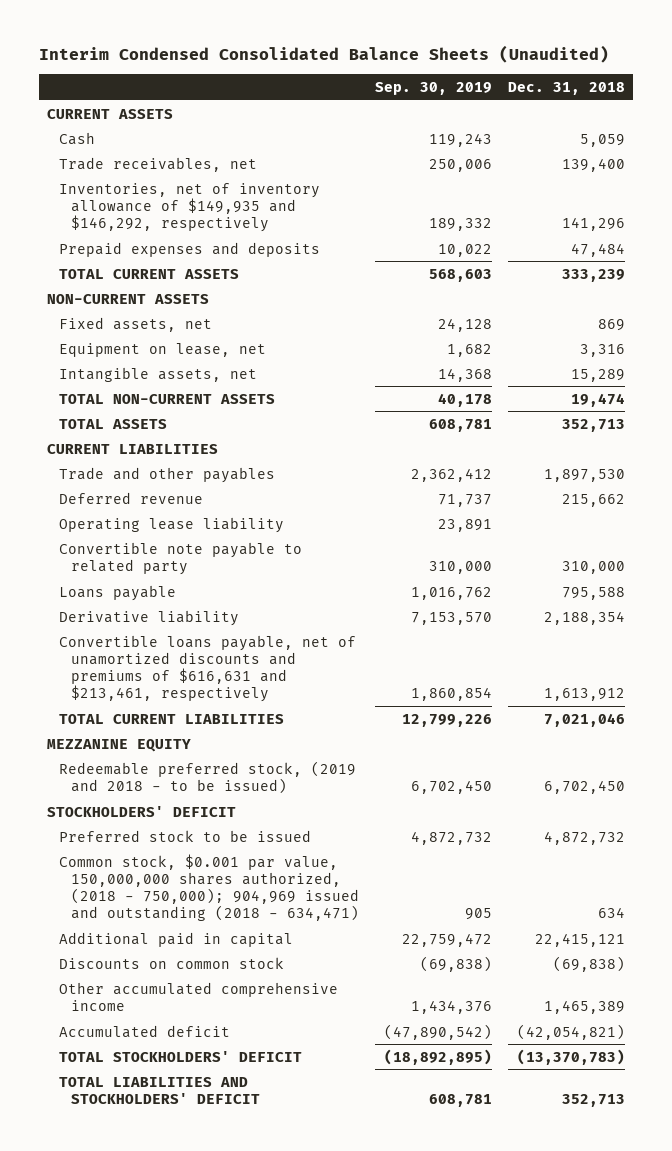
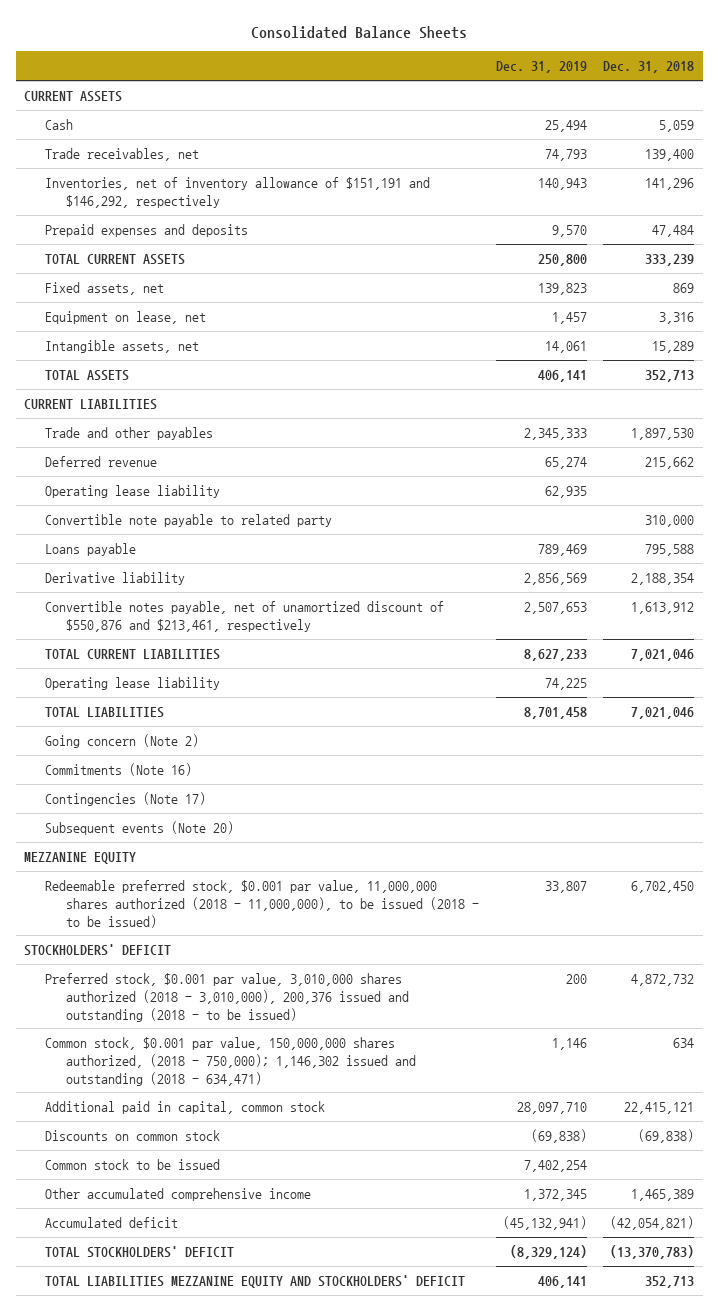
[38,45,609,64] Interim Condensed Consolidated Balance Sheets (Unaudited) -> [251,26,468,40] Consolidated Balance Sheets
[375,81,493,95] Sep. 30, 2019 -> none
none -> [495,61,587,74] Dec. 31, 2019
[59,182,321,233] Inventories, net of inventory allowance of $149,935 and $146,292, respectively -> [44,176,430,208] Inventories, net of inventory allowance of $151,191 and $146,292, respectively
[46,293,209,304] NON-CURRENT ASSETS -> none
[59,393,276,404] TOTAL NON-CURRENT ASSETS -> none
[59,634,357,703] Convertible loans payable, net of unamortized discounts and premiums of $616,631 and $213,461, respectively -> [44,600,444,632] Convertible notes payable, net of unamortized discount of $550,876 and $213,461, respectively
none -> [44,676,220,690] Operating lease liability
none -> [44,706,164,718] TOTAL LIABILITIES
none -> [44,733,199,748] Going concern (Note 2)
none -> [44,762,192,776] Commitments (Note 16)
none -> [44,791,206,806] Contingencies (Note 17)
none -> [44,820,234,835] Subsequent events (Note 20)
[59,760,357,794] Redeemable preferred stock, (2019 and 2018 - to be issued) -> [44,879,479,928] Redeemable preferred stock, $0.001 par value, 11,000,000 shares authorized (2018 - 11,000,000), to be issued (2018 - to be issued)
[59,829,312,842] Preferred stock to be issued -> [44,972,409,1022] Preferred stock, $0.001 par value, 3,010,000 shares authorized (2018 - 3,010,000), 200,376 issued and outstanding (2018 - to be issued)
[59,853,360,922] Common stock, $0.001 par value, 150,000,000 shares authorized, (2018 - 750,000); 904,969 issued and outstanding (2018 - 634,471) -> [44,1036,416,1086] Common stock, $0.001 par value, 150,000,000 shares authorized, (2018 - 750,000); 1,146,302 issued and outstanding (2018 - 634,471)
[59,931,294,947] Additional paid in capital -> [44,1100,325,1114] Additional paid in capital, common stock
none -> [44,1158,220,1170] Common stock to be issued
[59,1076,261,1104] TOTAL LIABILITIES AND STOCKHOLDERS' DEFICIT -> [44,1274,465,1288] TOTAL LIABILITIES MEZZANINE EQUITY AND STOCKHOLDERS' DEFICIT

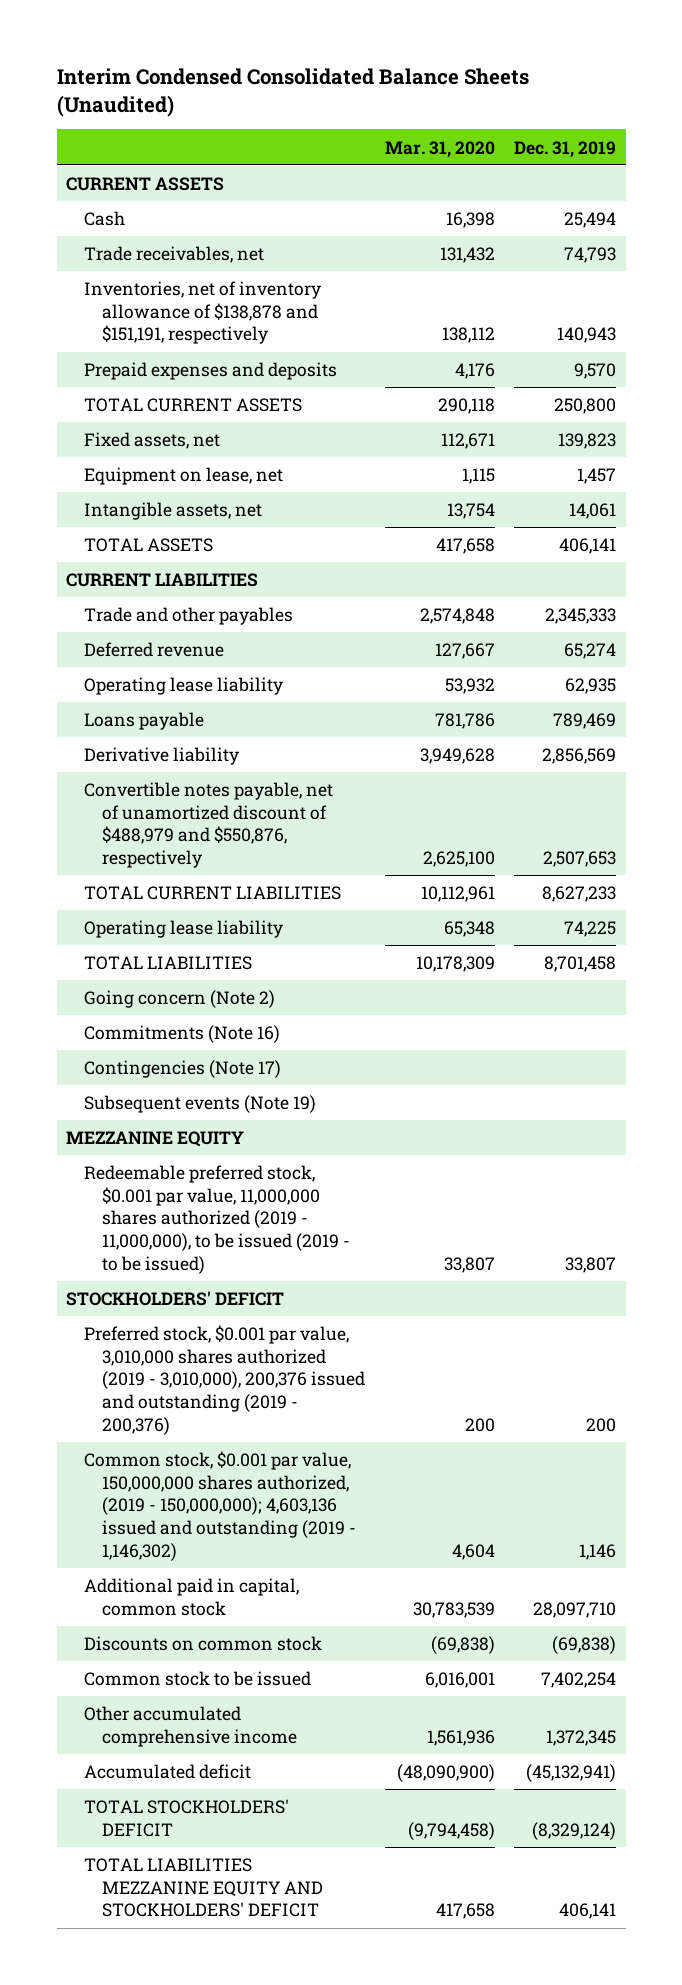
[251,26,468,40] Consolidated Balance Sheets -> [56,68,529,117] Interim Condensed Consolidated Balance Sheets (Unaudited)
[603,61,695,74] Dec. 31, 2018 -> none
none -> [384,140,495,158] Mar. 31, 2020
[44,176,430,208] Inventories, net of inventory allowance of $151,191 and $146,292, respectively -> [84,281,322,345] Inventories, net of inventory allowance of $138,878 and $151,191, respectively
[44,513,332,527] Convertible note payable to related party -> none
[44,600,444,632] Convertible notes payable, net of unamortized discount of $550,876 and $213,461, respectively -> [84,782,334,869] Convertible notes payable, net of unamortized discount of $488,979 and $550,876, respectively
[44,820,234,835] Subsequent events (Note 20) -> [84,1095,317,1114] Subsequent events (Note 19)
[44,879,479,928] Redeemable preferred stock, $0.001 par value, 11,000,000 shares authorized (2018 - 11,000,000), to be issued (2018 - to be issued) -> [84,1165,351,1274] Redeemable preferred stock, $0.001 par value, 11,000,000 shares authorized (2019 - 11,000,000), to be issued (2019 - to be issued)
[44,972,409,1022] Preferred stock, $0.001 par value, 3,010,000 shares authorized (2018 - 3,010,000), 200,376 issued and outstanding (2018 - to be issued) -> [84,1325,366,1435] Preferred stock, $0.001 par value, 3,010,000 shares authorized (2019 - 3,010,000), 200,376 issued and outstanding (2019 - 200,376)
[44,1036,416,1086] Common stock, $0.001 par value, 150,000,000 shares authorized, (2018 - 750,000); 1,146,302 issued and outstanding (2018 - 634,471) -> [84,1451,357,1561] Common stock, $0.001 par value, 150,000,000 shares authorized, (2019 - 150,000,000); 4,603,136 issued and outstanding (2019 - 1,146,302)

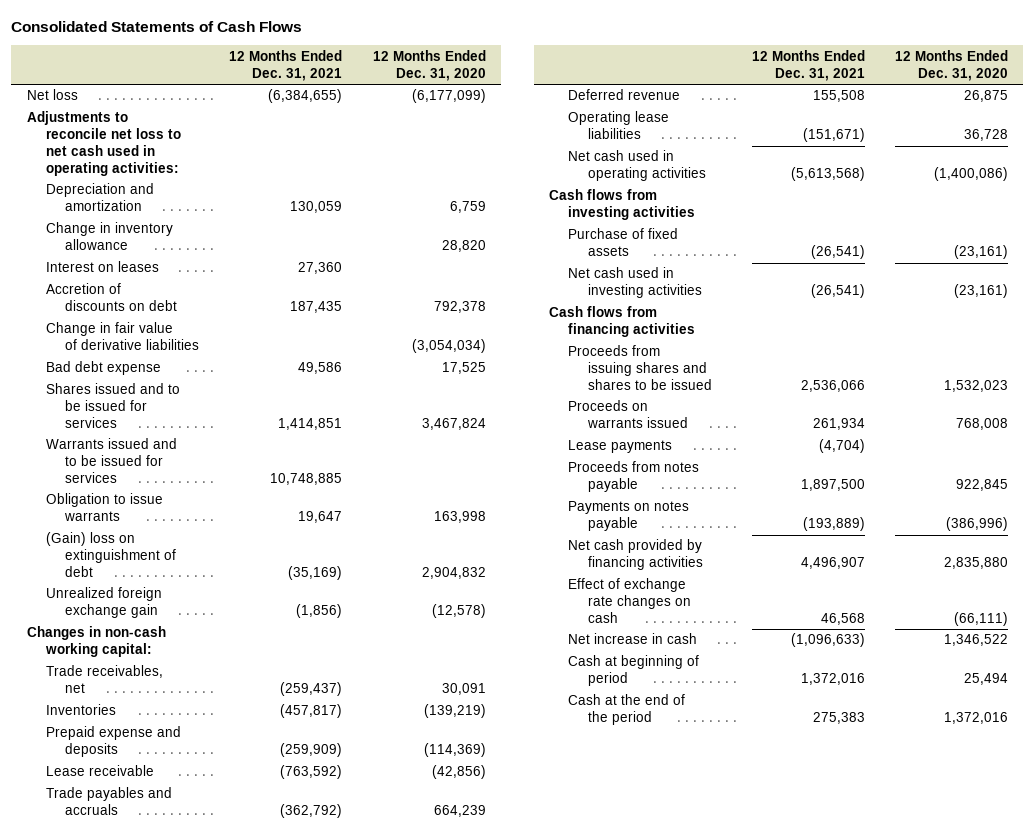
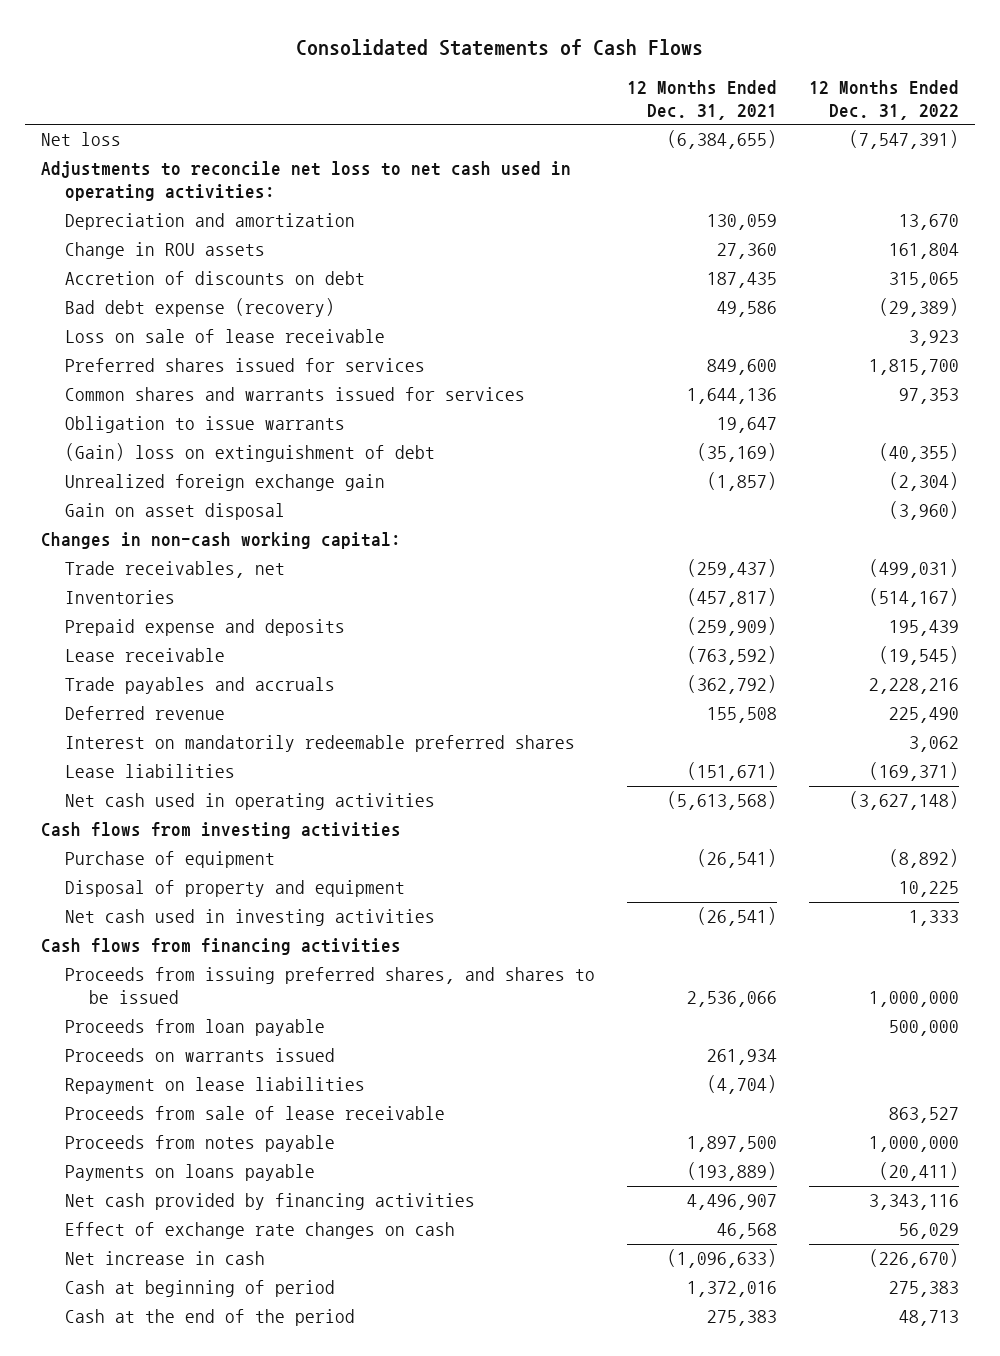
[372,49,486,81] 12 Months Ended Dec. 31, 2020 -> none
none -> [808,80,959,120] 12 Months Ended Dec. 31, 2022
[45,222,173,251] Change in inventory allowance -> none
[45,261,159,273] Interest on leases -> [64,242,265,260] Change in ROU assets
[45,322,199,351] Change in fair value of derivative liabilities -> none
[45,438,177,484] Warrants issued and to be issued for services -> none
[45,361,161,376] Bad debt expense -> [64,298,335,318] Bad debt expense (recovery)
none -> [64,329,385,344] Loss on sale of lease receivable
none -> [64,358,425,373] Preferred shares issued for services
[45,383,180,429] Shares issued and to be issued for services -> [64,387,525,402] Common shares and warrants issued for services
[278,418,343,431] 1,414,851 -> [686,388,777,405] 1,644,136
[296,604,343,619] (1,856) -> [706,472,777,492] (1,857)
none -> [64,503,285,521] Gain on asset disposal
none -> [64,735,575,753] Interest on mandatorily redeemable preferred shares
[568,111,670,140] Operating lease liabilities -> [64,764,235,779] Lease liabilities
[568,228,679,257] Purchase of fixed assets -> [64,851,275,869] Purchase of equipment
none -> [64,880,405,898] Disposal of property and equipment
[568,345,712,391] Proceeds from issuing shares and shares to be issued -> [64,967,595,1005] Proceeds from issuing preferred shares, and shares to be issued
none -> [64,1019,325,1037] Proceeds from loan payable
[568,440,673,454] Lease payments -> [64,1077,365,1095] Repayment on lease liabilities
none -> [64,1106,445,1121] Proceeds from sale of lease receivable
[568,501,690,532] Payments on notes payable -> [64,1164,315,1182] Payments on loans payable

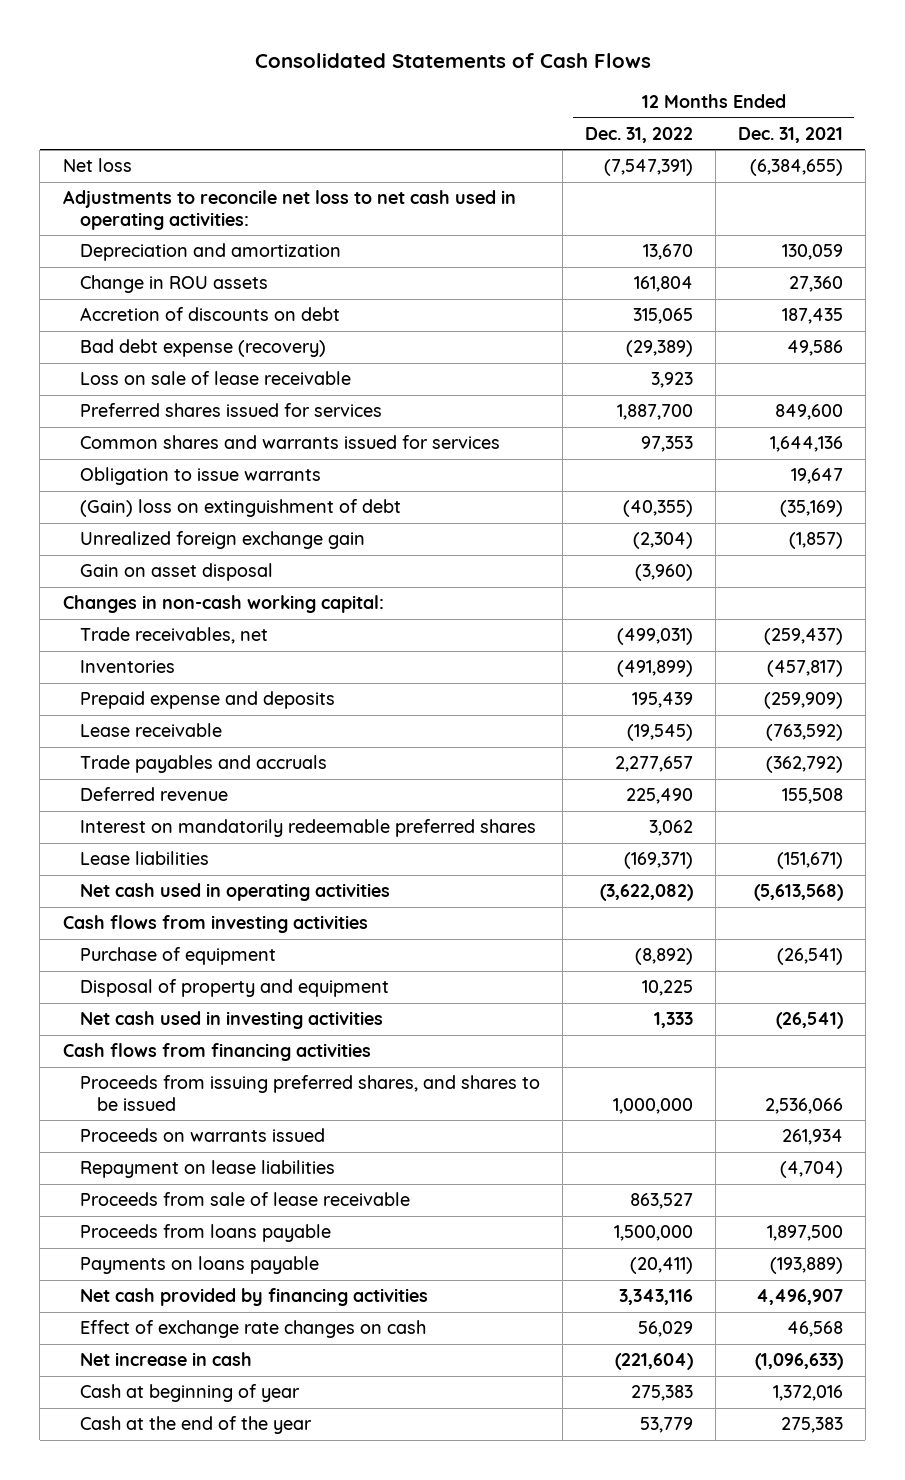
[868,359,959,376] 1,815,700 -> [616,404,693,421] 1,887,700
[868,588,959,608] (514,167) -> [616,660,693,678] (491,899)
[868,678,959,695] 2,228,216 -> [614,756,693,773] 2,277,657
[848,791,959,811] (3,627,148) -> [599,884,693,902] (3,622,082)
[64,1019,325,1037] Proceeds from loan payable -> none
[64,1135,335,1153] Proceeds from notes payable -> [79,1224,331,1243] Proceeds from loans payable
[868,1136,959,1153] 1,000,000 -> [613,1225,693,1242] 1,500,000
[868,1249,959,1269] (226,670) -> [614,1353,693,1371] (221,604)
[64,1280,335,1298] Cash at beginning of period -> [79,1384,300,1403] Cash at beginning of year
[64,1309,355,1327] Cash at the end of the period -> [79,1416,312,1435] Cash at the end of the year
[898,1310,959,1327] 48,713 -> [639,1417,693,1434] 53,779

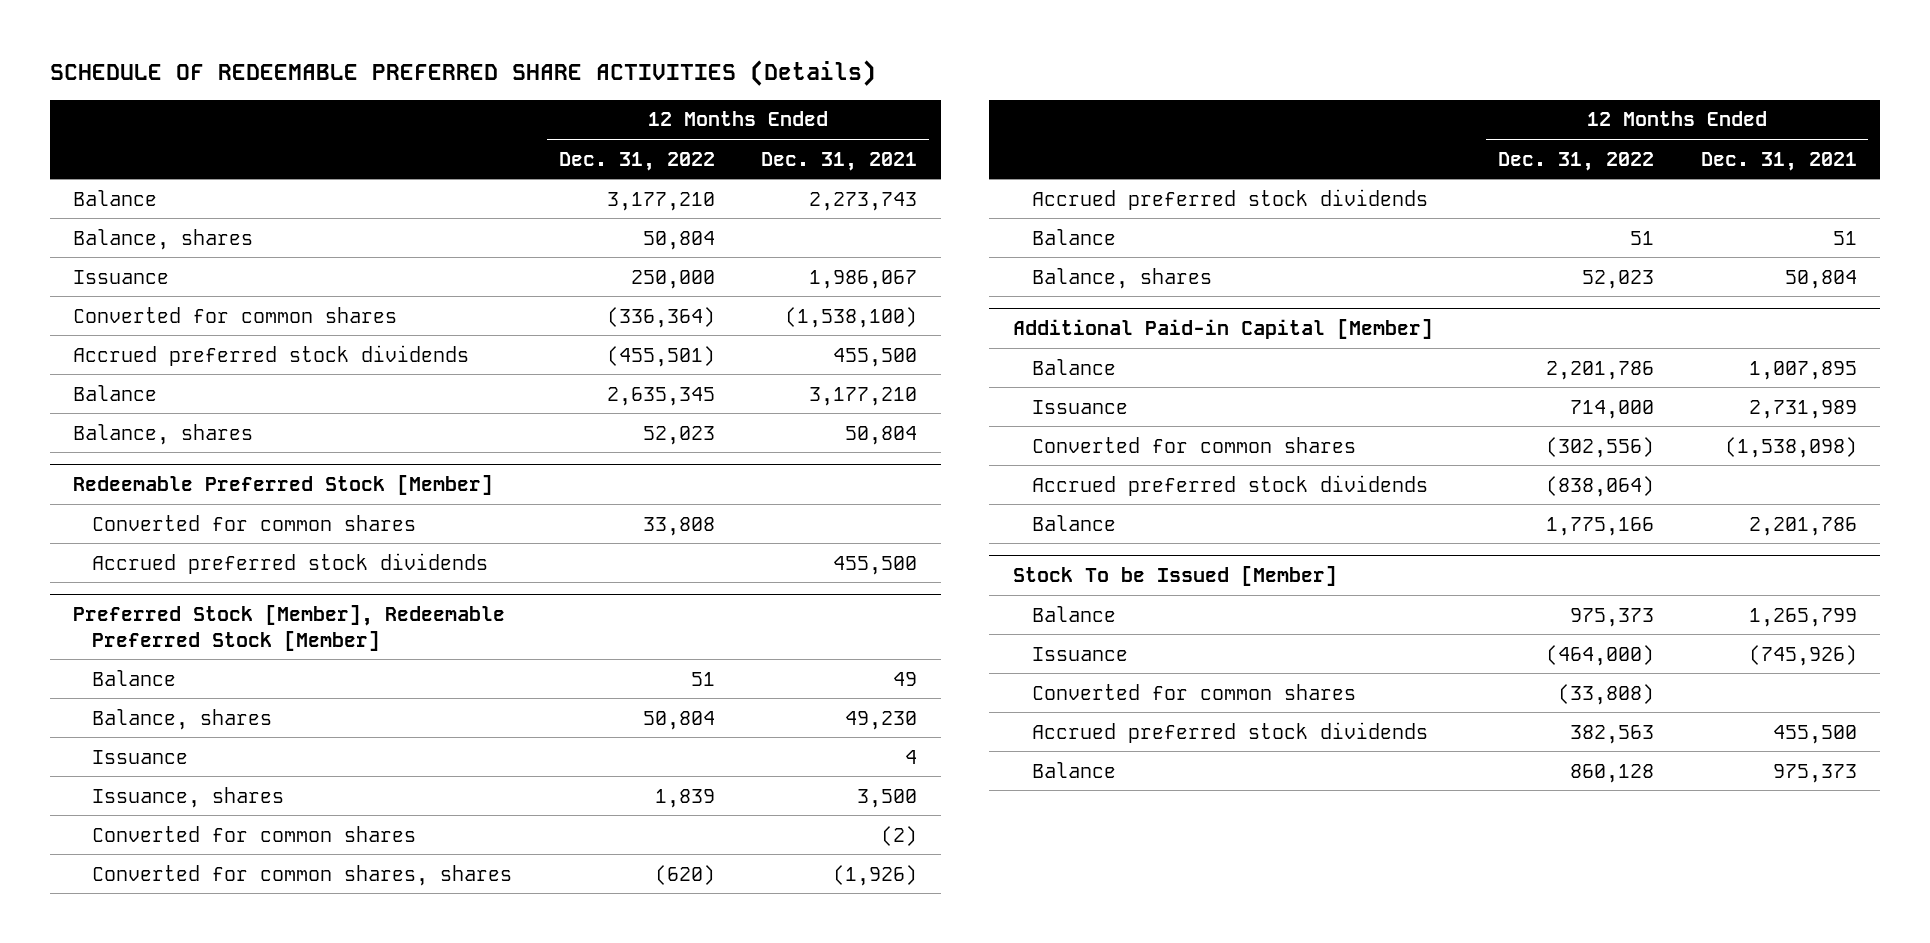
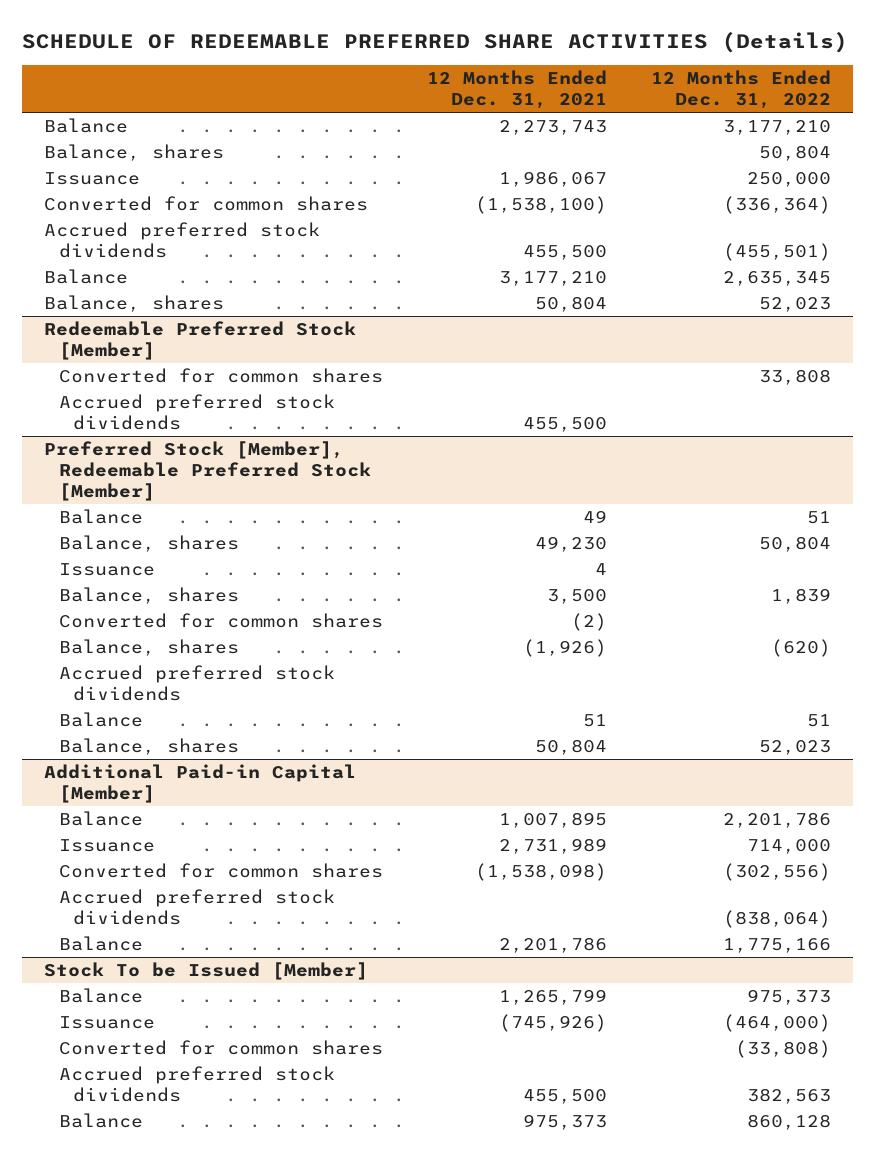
[92,786,285,808] Issuance, shares -> [58,587,239,605] Balance, shares
[92,864,513,886] Converted for common shares, shares -> [58,639,239,657] Balance, shares

